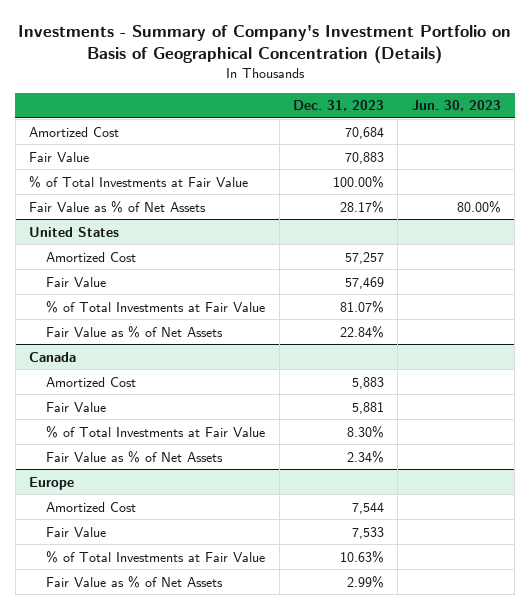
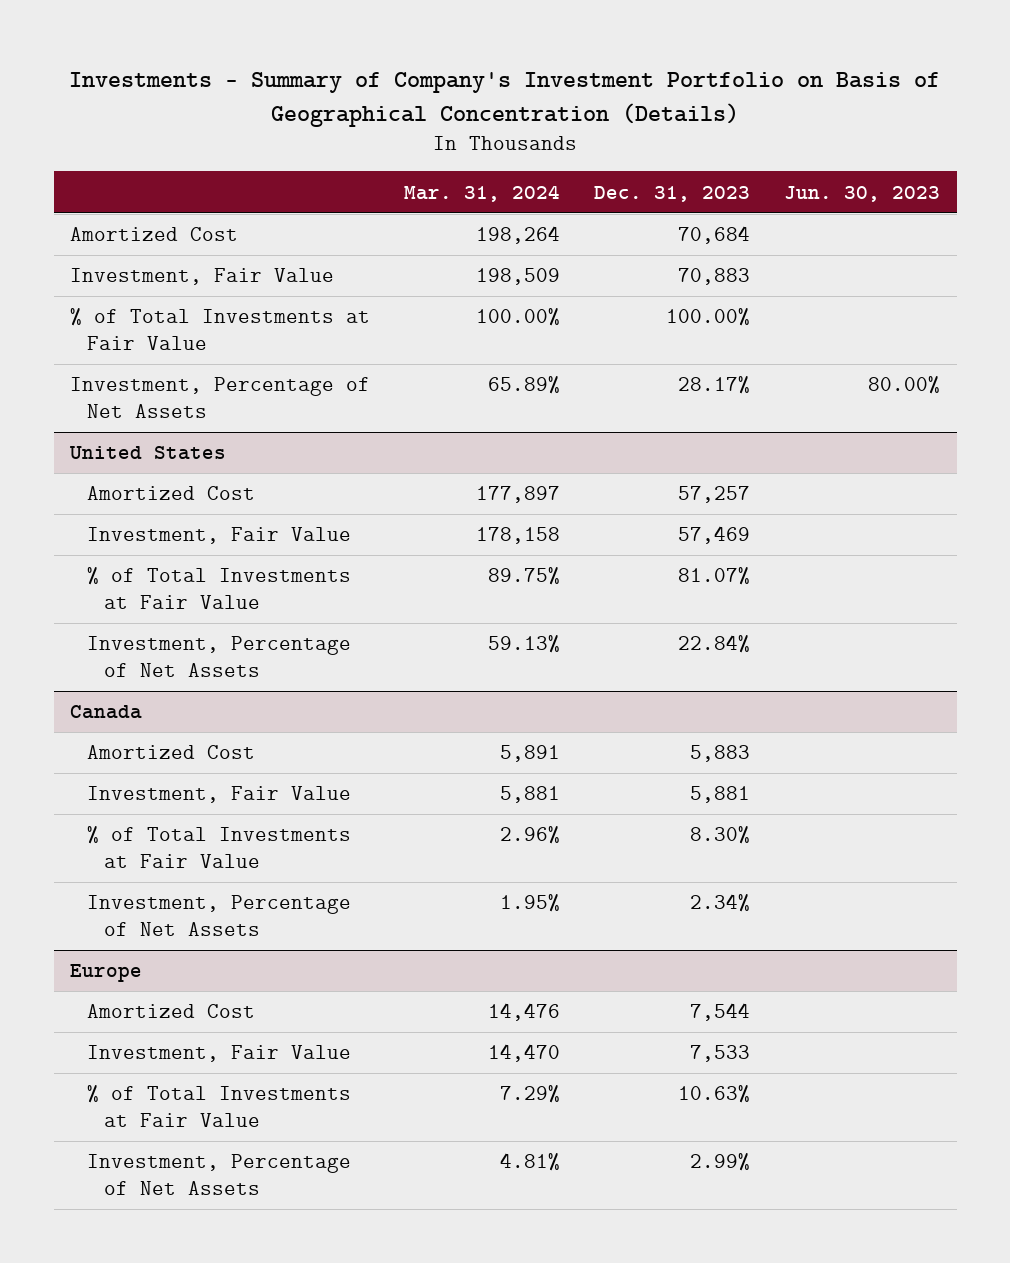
none -> [404,184,561,202] Mar. 31, 2024
[29,151,90,162] Fair Value -> [70,268,335,286] Investment, Fair Value
[29,200,207,213] Fair Value as % of Net Assets -> [70,377,371,418] Investment, Percentage of Net Assets
[46,276,107,287] Fair Value -> [87,527,352,545] Investment, Fair Value
[46,325,224,338] Fair Value as % of Net Assets -> [87,636,352,677] Investment, Percentage of Net Assets
[46,401,107,412] Fair Value -> [87,786,352,804] Investment, Fair Value
[46,450,224,463] Fair Value as % of Net Assets -> [87,895,352,936] Investment, Percentage of Net Assets
[46,526,107,537] Fair Value -> [87,1045,352,1063] Investment, Fair Value
[46,575,224,588] Fair Value as % of Net Assets -> [87,1154,352,1195] Investment, Percentage of Net Assets

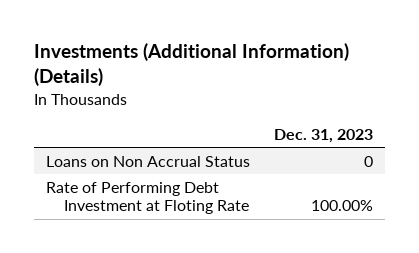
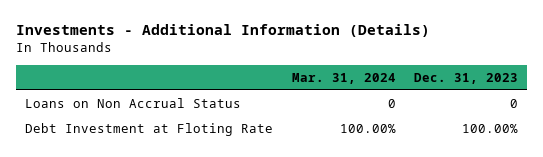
[33,43,349,87] Investments (Additional Information) (Details) -> [16,24,431,38] Investments - Additional Information (Details)
none -> [291,72,396,84] Mar. 31, 2024
[45,181,250,215] Rate of Performing Debt Investment at Floting Rate -> [25,122,274,136] Debt Investment at Floting Rate

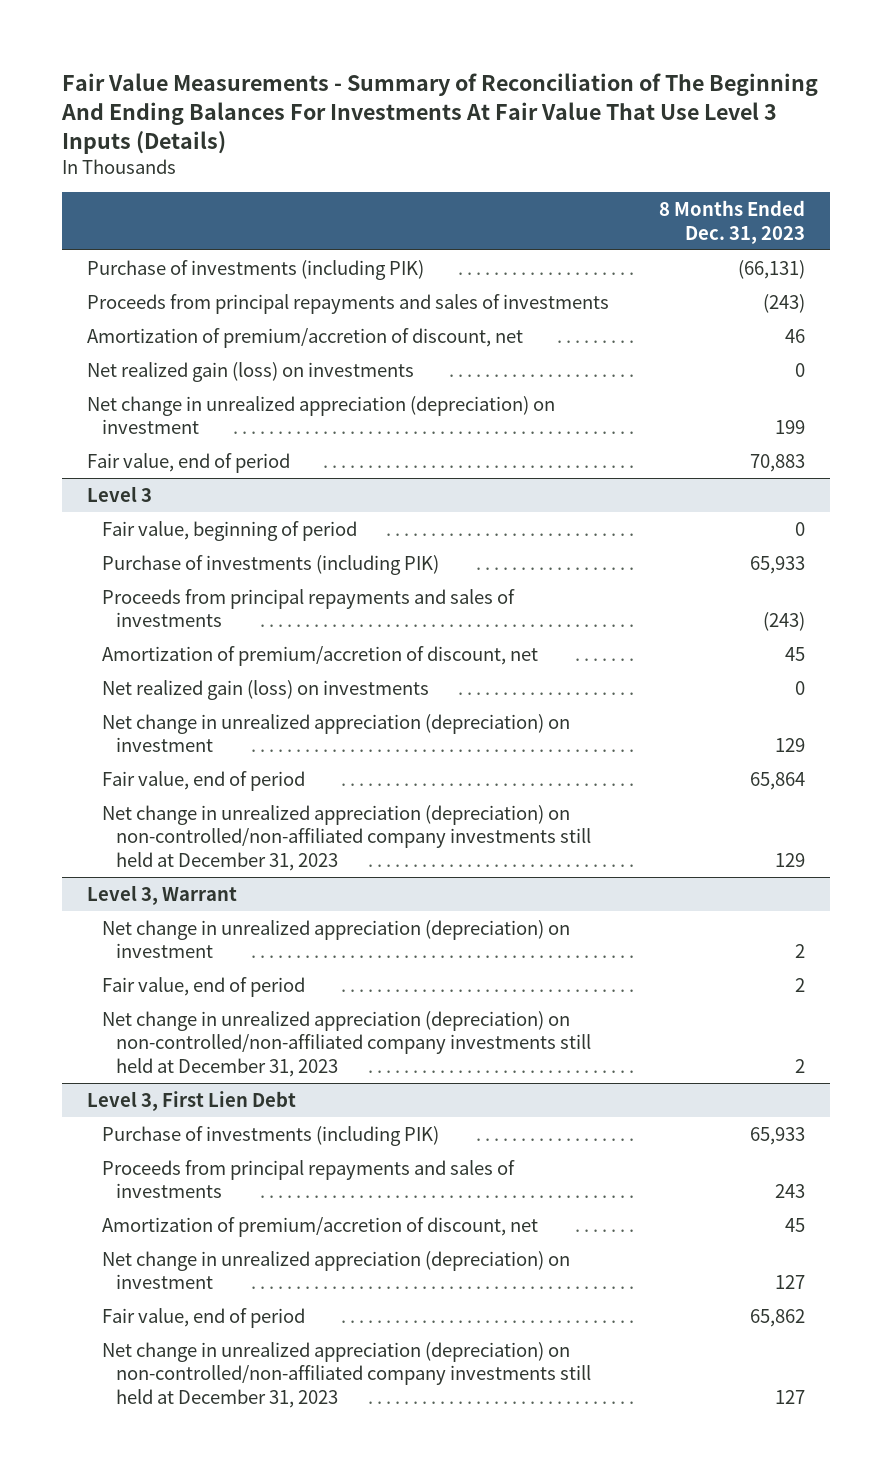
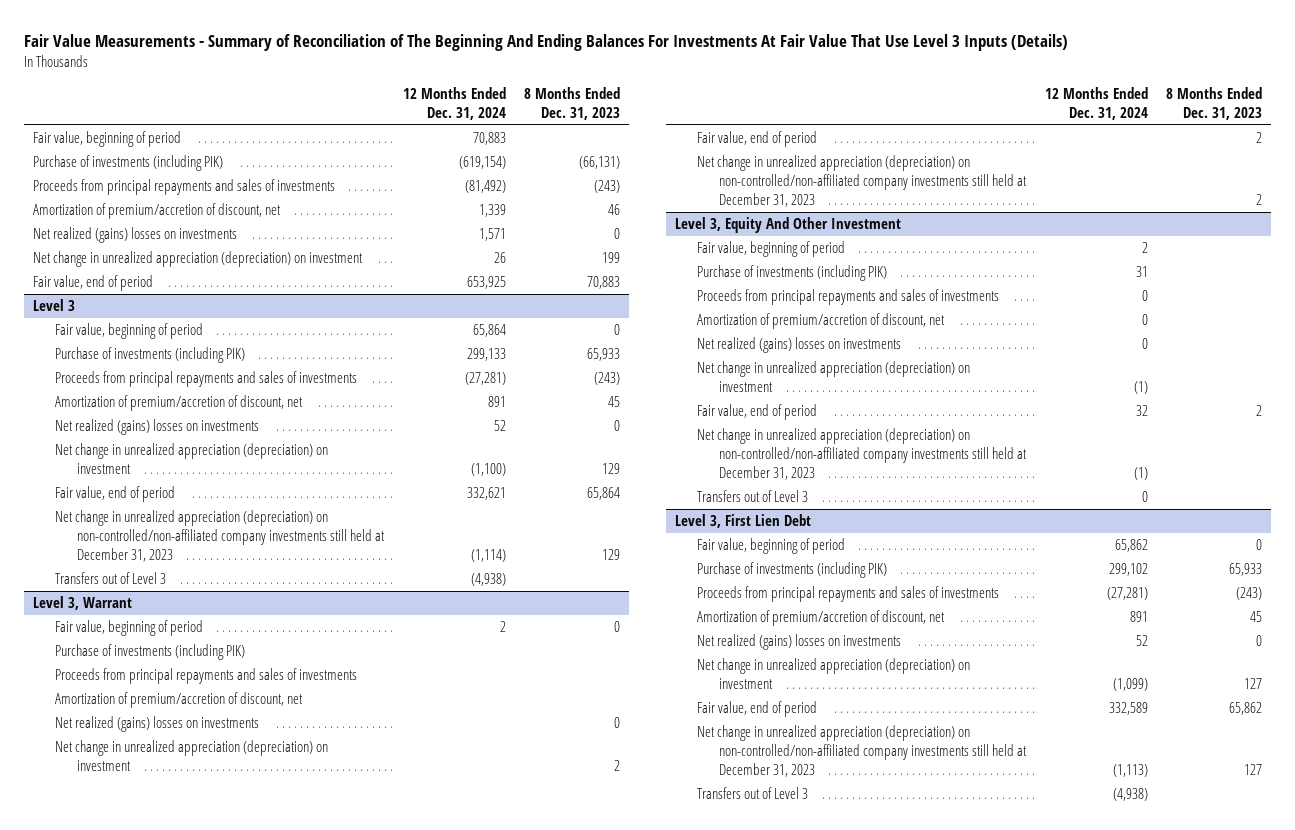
none -> [402,86,506,120] 12 Months Ended Dec. 31, 2024
none -> [33,131,182,148] Fair value, beginning of period
[87,361,415,382] Net realized gain (loss) on investments -> [33,227,238,244] Net realized (gains) losses on investments
[101,679,429,700] Net realized gain (loss) on investments -> [55,419,260,436] Net realized (gains) losses on investments
none -> [55,572,167,585] Transfers out of Level 3
none -> [55,620,204,637] Fair value, beginning of period
none -> [55,644,246,661] Purchase of investments (including PIK)
none -> [55,668,358,685] Proceeds from principal repayments and sales of investments
none -> [55,692,304,709] Amortization of premium/accretion of discount, net
none -> [55,716,260,733] Net realized (gains) losses on investments
none -> [675,217,902,234] Level 3, Equity And Other Investment
none -> [697,241,846,258] Fair value, beginning of period
none -> [697,265,888,282] Purchase of investments (including PIK)
none -> [697,289,1000,306] Proceeds from principal repayments and sales of investments
none -> [697,313,946,330] Amortization of premium/accretion of discount, net
none -> [697,337,902,354] Net realized (gains) losses on investments
none -> [697,361,971,393] Net change in unrealized appreciation (depreciation) on investment
none -> [697,404,818,421] Fair value, end of period
none -> [697,428,1028,481] Net change in unrealized appreciation (depreciation) on non-controlled/non-affiliated company investments still held at December 31, 2023
none -> [697,490,809,503] Transfers out of Level 3
none -> [697,538,846,555] Fair value, beginning of period
[775,1184,806,1199] 243 -> [1235,587,1262,601] (243)
none -> [697,634,902,651] Net realized (gains) losses on investments
none -> [697,787,809,800] Transfers out of Level 3

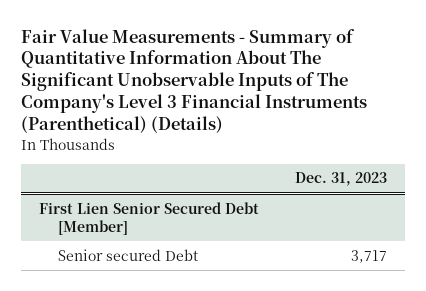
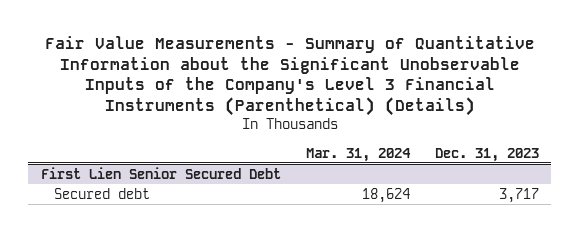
[20,28,367,134] Fair Value Measurements - Summary of Quantitative Information About The Significant Unobservable Inputs of The Company's Level 3 Financial Instruments (Parenthetical) (Details) -> [44,35,535,117] Fair Value Measurements - Summary of Quantitative Information about the Significant Unobservable Inputs of the Company's Level 3 Financial Instruments (Parenthetical) (Details)
none -> [305,147,411,162] Mar. 31, 2024
[38,201,259,235] First Lien Senior Secured Debt [Member] -> [40,166,281,179] First Lien Senior Secured Debt
[58,248,199,261] Senior secured Debt -> [54,187,151,199] Secured debt

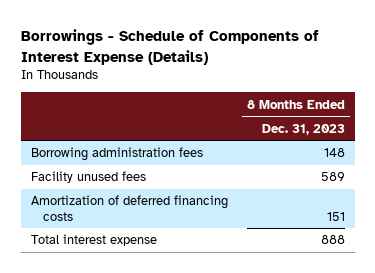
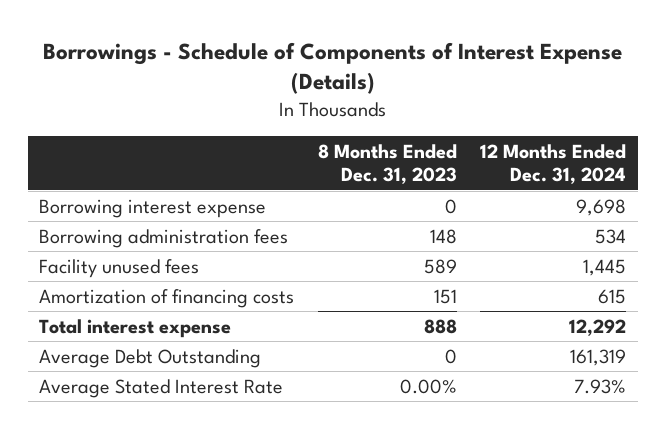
none -> [480,143,627,185] 12 Months Ended Dec. 31, 2024
none -> [39,198,267,218] Borrowing interest expense
[30,195,228,221] Amortization of deferred financing costs -> [39,288,295,308] Amortization of financing costs
none -> [39,348,262,368] Average Debt Outstanding
none -> [39,378,284,398] Average Stated Interest Rate

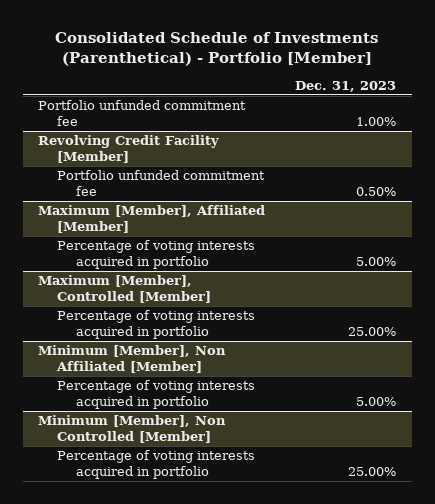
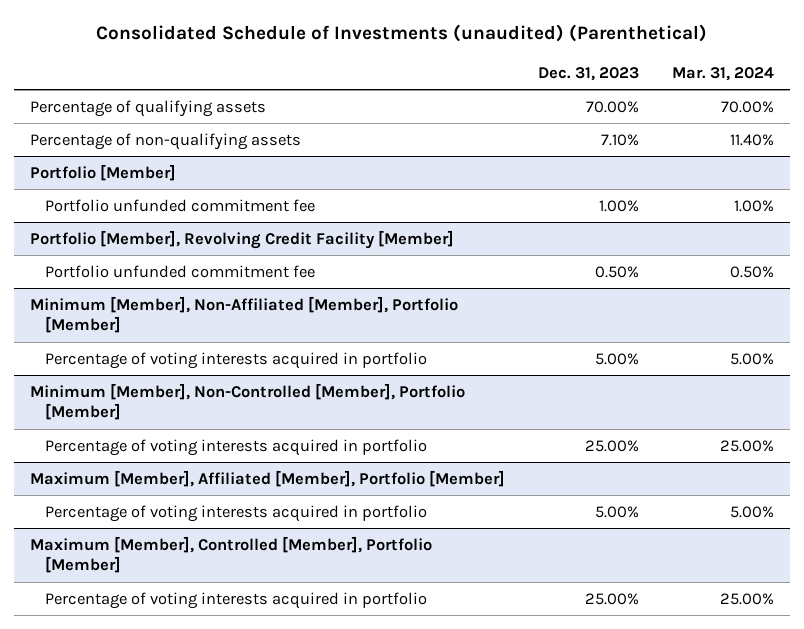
[55,31,379,66] Consolidated Schedule of Investments (Parenthetical) - Portfolio [Member] -> [96,24,708,43] Consolidated Schedule of Investments (unaudited) (Parenthetical)
none -> [672,66,775,81] Mar. 31, 2024
none -> [30,99,267,117] Percentage of qualifying assets
none -> [30,132,302,150] Percentage of non-qualifying assets
none -> [30,163,177,181] Portfolio [Member]
[38,135,220,164] Revolving Credit Facility [Member] -> [30,229,455,249] Portfolio [Member], Revolving Credit Facility [Member]
[38,205,266,234] Maximum [Member], Affiliated [Member] -> none
none -> [30,295,459,334] Minimum [Member], Non-Affiliated [Member], Portfolio [Member]
[38,275,212,304] Maximum [Member], Controlled [Member] -> none
none -> [30,382,466,421] Minimum [Member], Non-Controlled [Member], Portfolio [Member]
[38,345,227,374] Minimum [Member], Non Affiliated [Member] -> none
none -> [30,469,506,487] Maximum [Member], Affiliated [Member], Portfolio [Member]
[38,415,227,444] Minimum [Member], Non Controlled [Member] -> none
none -> [30,535,433,574] Maximum [Member], Controlled [Member], Portfolio [Member]

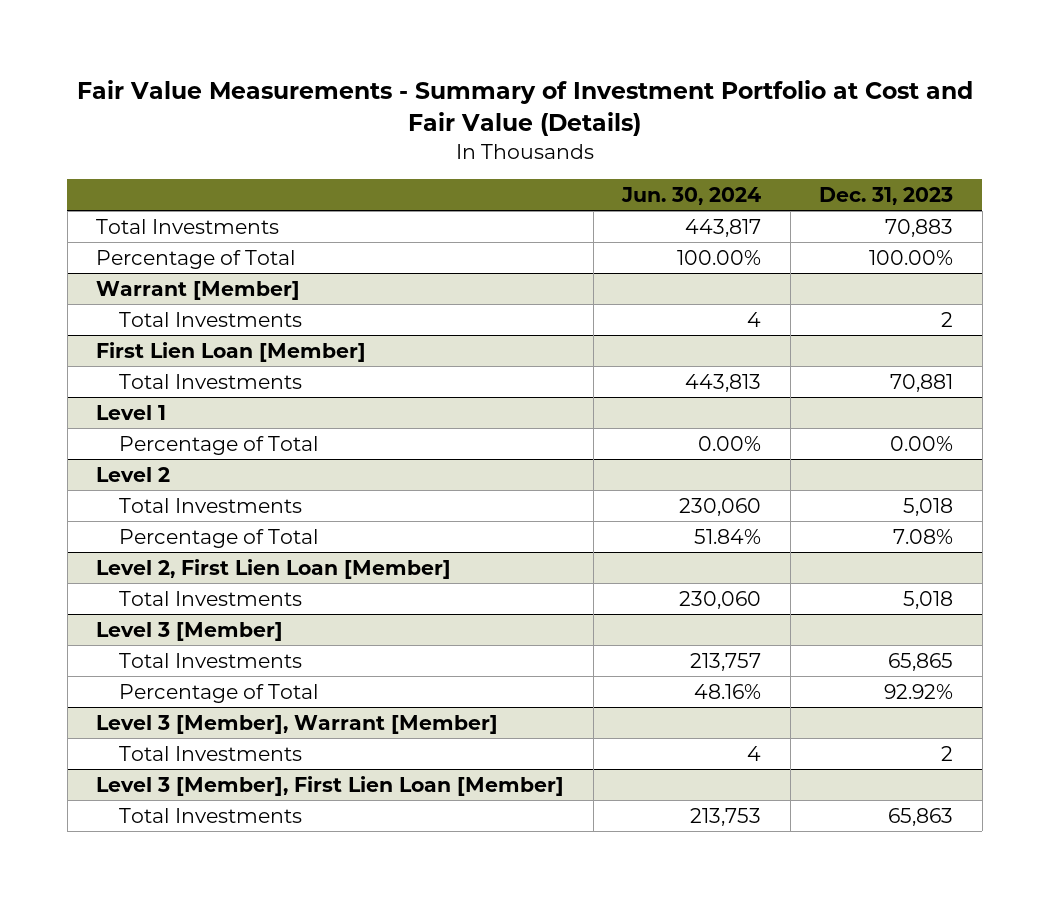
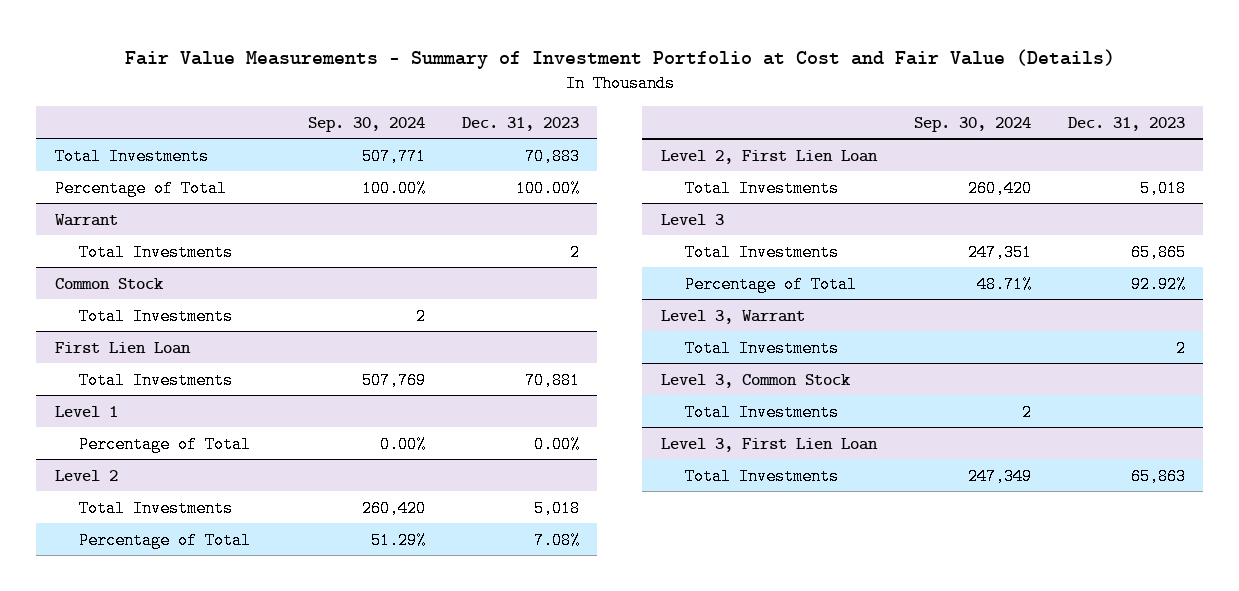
[621,186,762,205] Jun. 30, 2024 -> none
none -> [307,116,425,132] Sep. 30, 2024
[96,280,301,300] Warrant [Member] -> [54,213,118,226] Warrant
none -> [54,277,164,289] Common Stock
none -> [78,307,233,325] Total Investments
[96,341,367,362] First Lien Loan [Member] -> [54,341,191,354] First Lien Loan
[96,558,452,579] Level 2, First Lien Loan [Member] -> [660,149,878,164] Level 2, First Lien Loan
[96,621,284,641] Level 3 [Member] -> [660,213,724,225] Level 3
[96,714,499,734] Level 3 [Member], Warrant [Member] -> [660,309,805,324] Level 3, Warrant
none -> [660,373,851,388] Level 3, Common Stock
none -> [684,403,839,421] Total Investments
[96,775,565,796] Level 3 [Member], First Lien Loan [Member] -> [660,437,878,452] Level 3, First Lien Loan

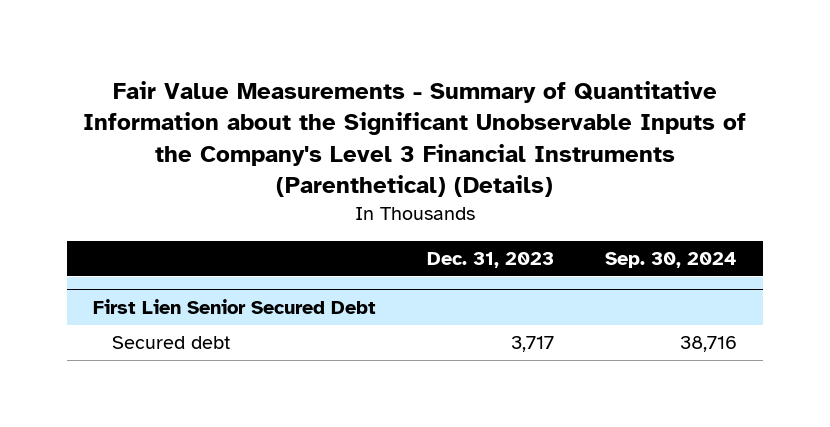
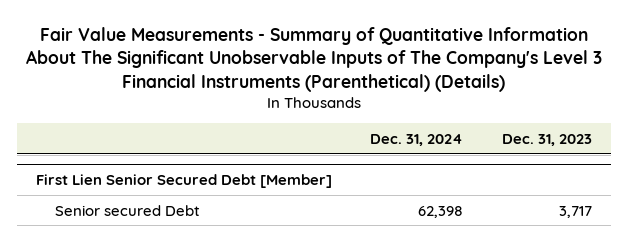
[83,80,747,198] Fair Value Measurements - Summary of Quantitative Information about the Significant Unobservable Inputs of the Company's Level 3 Financial Instruments (Parenthetical) (Details) -> [25,26,602,92] Fair Value Measurements - Summary of Quantitative Information About The Significant Unobservable Inputs of The Company's Level 3 Financial Instruments (Parenthetical) (Details)
[605,252,738,269] Sep. 30, 2024 -> none
none -> [370,133,464,146] Dec. 31, 2024
[93,299,377,315] First Lien Senior Secured Debt -> [36,174,333,189] First Lien Senior Secured Debt [Member]
[112,336,231,350] Secured debt -> [54,204,200,216] Senior secured Debt

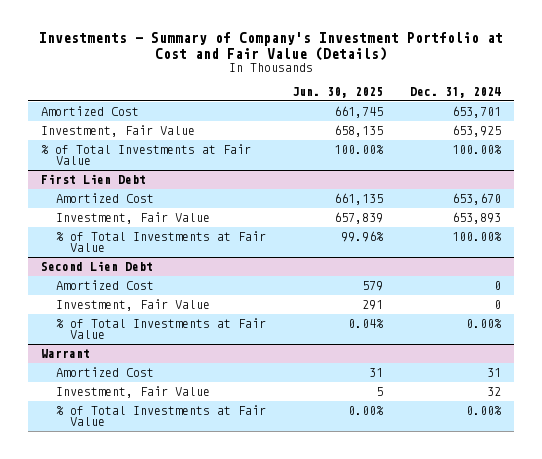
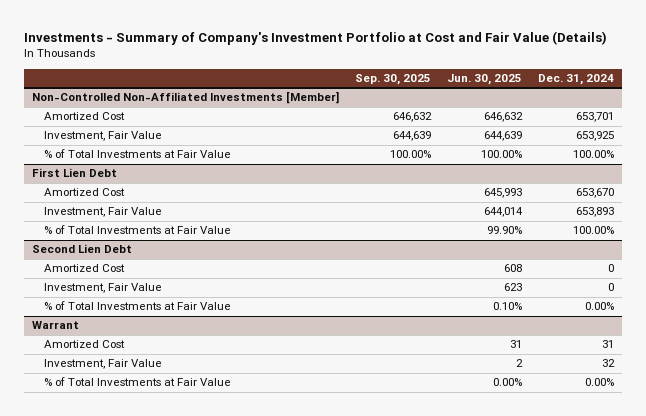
none -> [354,74,431,86] Sep. 30, 2025
none -> [31,91,339,105] Non-Controlled Non-Affiliated Investments [Member]
[334,105,384,118] 661,745 -> [483,112,523,123] 646,632
[334,124,384,137] 658,135 -> [483,131,522,142] 644,639
[334,192,384,205] 661,135 -> [483,188,522,199] 645,993
[334,211,384,224] 657,839 -> [483,207,523,218] 644,014
[341,230,385,242] 99.96% -> [486,226,522,235] 99.90%
[362,280,384,291] 579 -> [503,264,522,273] 608
[362,299,384,310] 291 -> [503,283,522,292] 623
[348,318,385,328] 0.04% -> [492,302,522,311] 0.10%
[376,386,384,396] 5 -> [515,359,523,368] 2

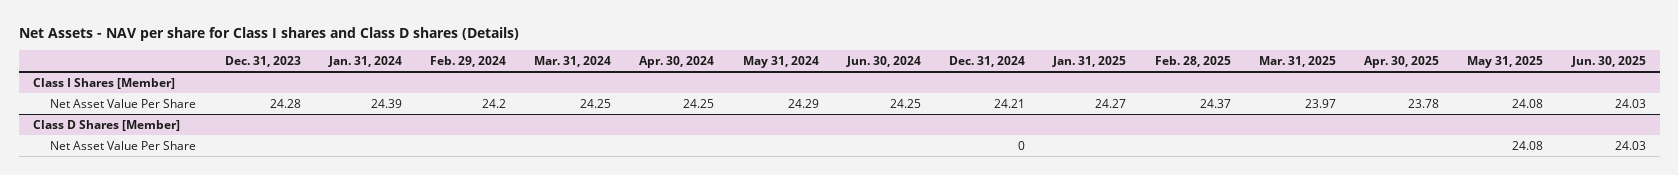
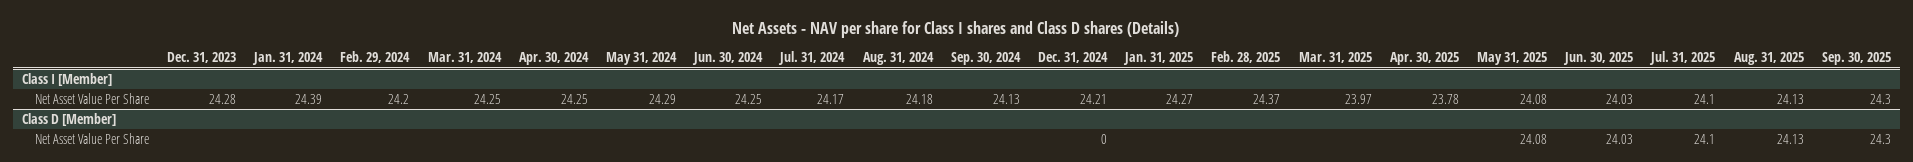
none -> [778,51,846,66] Jul. 31, 2024
none -> [862,52,934,66] Aug. 31, 2024
none -> [950,52,1021,66] Sep. 30, 2024
none -> [1649,51,1716,66] Jul. 31, 2025
none -> [1733,52,1804,66] Aug. 31, 2025
none -> [1821,52,1891,66] Sep. 30, 2025
[32,77,175,89] Class I Shares [Member] -> [21,73,112,87] Class I [Member]
[32,119,180,131] Class D Shares [Member] -> [21,113,116,127] Class D [Member]

